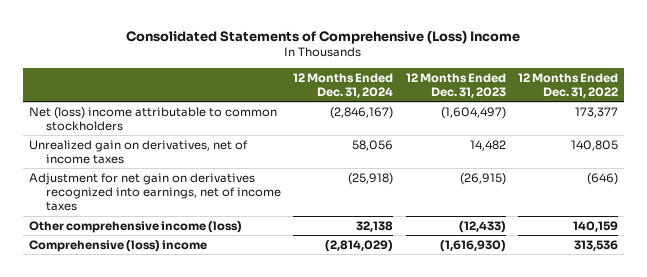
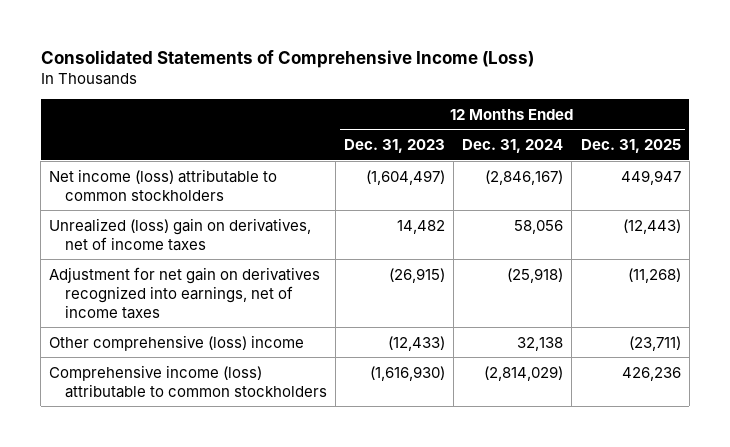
[126,29,521,44] Consolidated Statements of Comprehensive (Loss) Income -> [40,49,534,68] Consolidated Statements of Comprehensive Income (Loss)
[517,72,618,98] 12 Months Ended Dec. 31, 2022 -> none
none -> [580,139,681,154] Dec. 31, 2025
[28,106,277,131] Net (loss) income attributable to common stockholders -> [49,168,278,201] Net income (loss) attributable to common stockholders
[28,139,248,164] Unrealized gain on derivatives, net of income taxes -> [49,217,312,251] Unrealized (loss) gain on derivatives, net of income taxes
[28,220,242,233] Other comprehensive income (loss) -> [49,334,305,351] Other comprehensive (loss) income
[28,239,207,252] Comprehensive (loss) income -> [49,364,328,398] Comprehensive income (loss) attributable to common stockholders

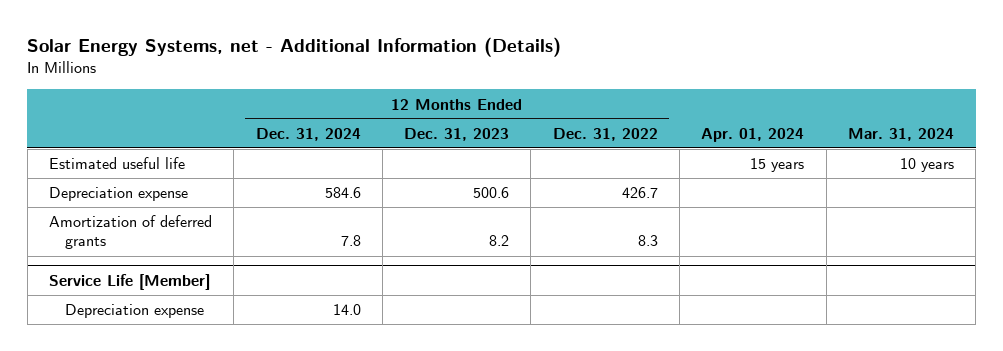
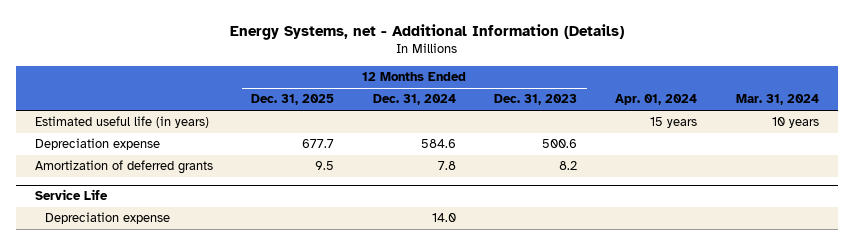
[27,36,562,57] Solar Energy Systems, net - Additional Information (Details) -> [229,23,624,40] Energy Systems, net - Additional Information (Details)
[552,127,658,141] Dec. 31, 2022 -> none
none -> [251,94,335,106] Dec. 31, 2025
[49,157,186,170] Estimated useful life -> [35,116,210,129] Estimated useful life (in years)
[49,273,211,290] Service Life [Member] -> [35,189,109,201] Service Life

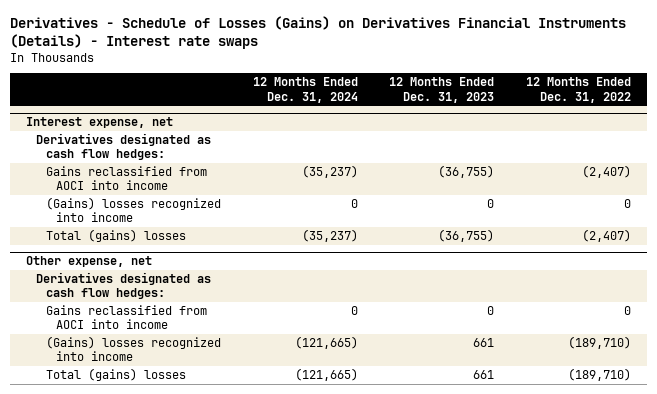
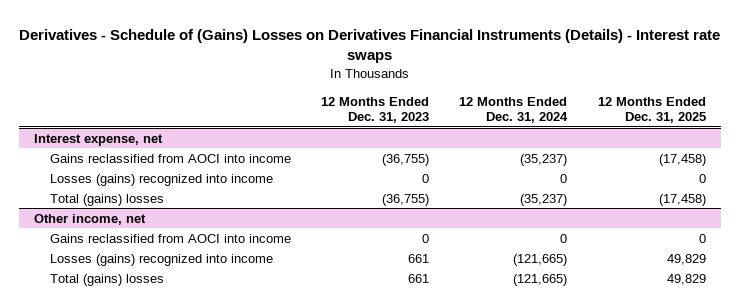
[10,16,627,50] Derivatives - Schedule of Losses (Gains) on Derivatives Financial Instruments (Details) - Interest rate swaps -> [19,28,721,64] Derivatives - Schedule of (Gains) Losses on Derivatives Financial Instruments (Details) - Interest rate swaps
[525,77,631,103] 12 Months Ended Dec. 31, 2022 -> none
none -> [597,96,706,124] 12 Months Ended Dec. 31, 2025
[36,133,212,161] Derivatives designated as cash flow hedges: -> none
[46,197,222,223] (Gains) losses recognized into income -> [49,173,273,186] Losses (gains) recognized into income
[36,272,212,300] Derivatives designated as cash flow hedges: -> none
[26,256,153,268] Other expense, net -> [34,213,147,225] Other income, net
[46,336,222,362] (Gains) losses recognized into income -> [49,253,273,266] Losses (gains) recognized into income

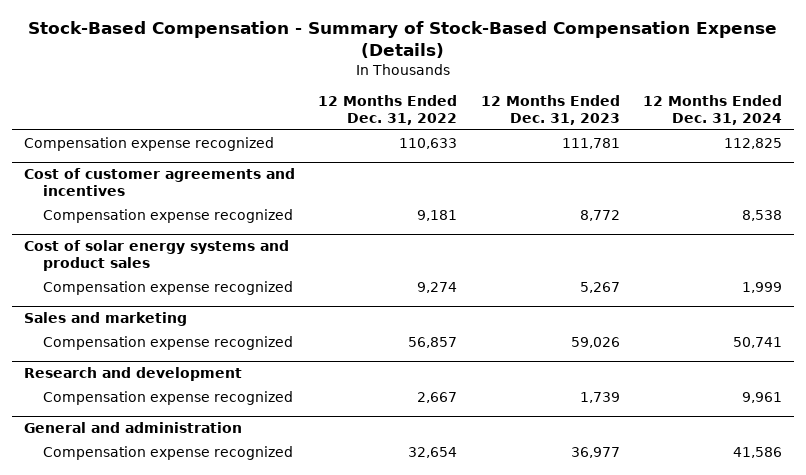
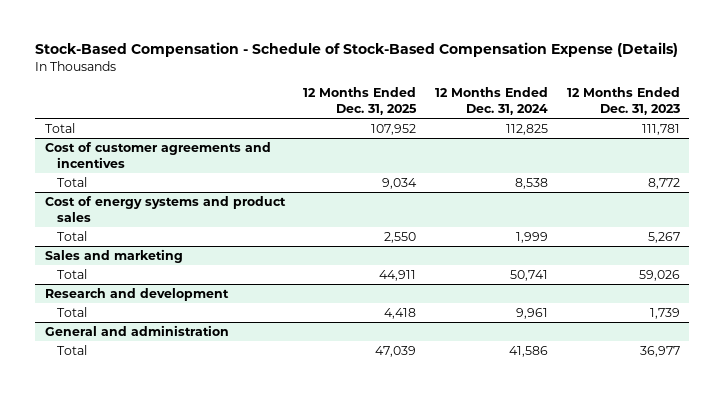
[28,21,778,59] Stock-Based Compensation - Summary of Stock-Based Compensation Expense (Details) -> [35,42,679,58] Stock-Based Compensation - Schedule of Stock-Based Compensation Expense (Details)
[318,95,458,126] 12 Months Ended Dec. 31, 2022 -> none
none -> [303,87,418,115] 12 Months Ended Dec. 31, 2025
[23,136,274,151] Compensation expense recognized -> [44,122,75,133] Total
[42,208,293,223] Compensation expense recognized -> [56,176,87,187] Total
[23,240,289,272] Cost of solar energy systems and product sales -> [44,195,286,222] Cost of energy systems and product sales
[42,280,293,295] Compensation expense recognized -> [56,230,87,241] Total
[42,335,293,350] Compensation expense recognized -> [56,268,87,279] Total
[42,390,293,405] Compensation expense recognized -> [56,306,87,317] Total
[42,445,293,460] Compensation expense recognized -> [56,344,87,355] Total

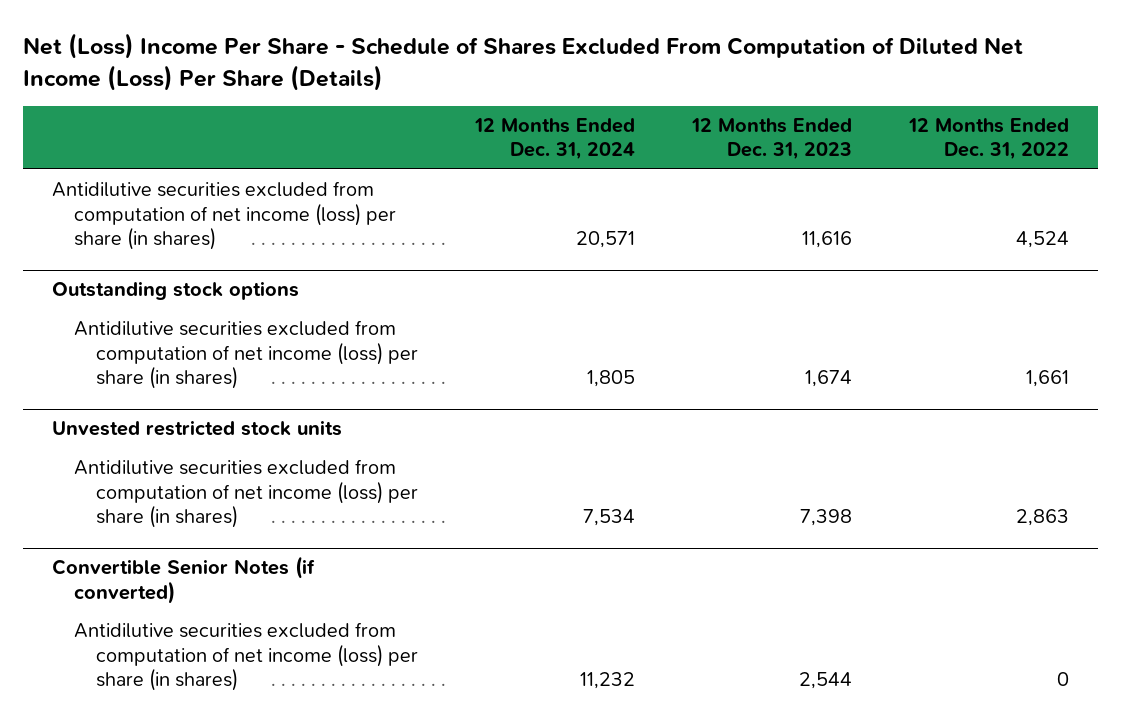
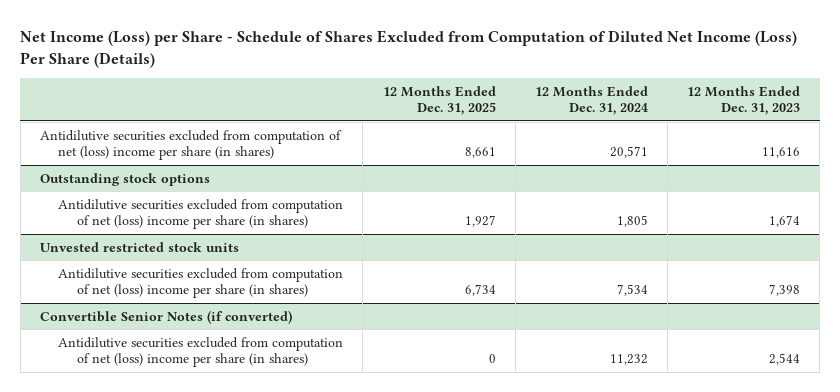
[23,33,1024,91] Net (Loss) Income Per Share - Schedule of Shares Excluded From Computation of Diluted Net Income (Loss) Per Share (Details) -> [20,29,798,68] Net Income (Loss) per Share - Schedule of Shares Excluded from Computation of Diluted Net Income (Loss) Per Share (Details)
[908,118,1070,161] 12 Months Ended Dec. 31, 2022 -> none
none -> [382,85,496,116] 12 Months Ended Dec. 31, 2025
[51,181,396,250] Antidilutive securities excluded from computation of net income (loss) per share (in shares) -> [39,129,342,161] Antidilutive securities excluded from computation of net (loss) income per share (in shares)
[73,320,418,389] Antidilutive securities excluded from computation of net income (loss) per share (in shares) -> [58,198,344,230] Antidilutive securities excluded from computation of net (loss) income per share (in shares)
[73,459,418,528] Antidilutive securities excluded from computation of net income (loss) per share (in shares) -> [58,267,344,299] Antidilutive securities excluded from computation of net (loss) income per share (in shares)
[73,622,418,691] Antidilutive securities excluded from computation of net income (loss) per share (in shares) -> [58,336,344,368] Antidilutive securities excluded from computation of net (loss) income per share (in shares)

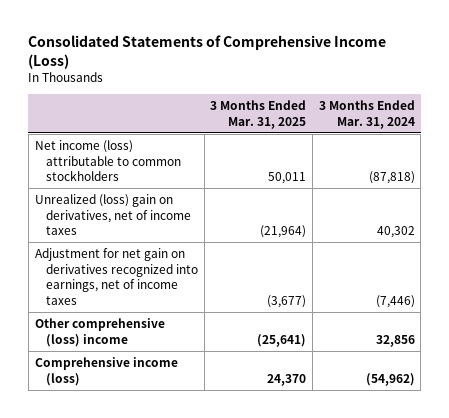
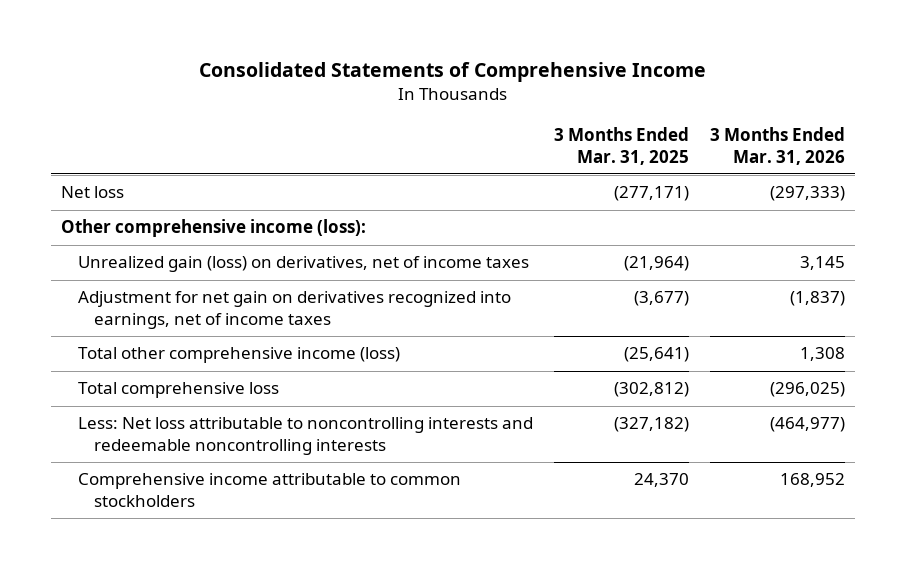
[28,35,387,69] Consolidated Statements of Comprehensive Income (Loss) -> [199,62,707,83] Consolidated Statements of Comprehensive Income
[318,99,415,129] 3 Months Ended Mar. 31, 2024 -> none
none -> [709,126,845,165] 3 Months Ended Mar. 31, 2026
[34,140,181,182] Net income (loss) attributable to common stockholders -> none
none -> [61,186,125,199] Net loss
none -> [61,219,367,238] Other comprehensive income (loss):
[34,194,191,236] Unrealized (loss) gain on derivatives, net of income taxes -> [77,256,529,273] Unrealized gain (loss) on derivatives, net of income taxes
[34,318,165,347] Other comprehensive (loss) income -> [77,347,400,364] Total other comprehensive income (loss)
none -> [77,382,279,399] Total comprehensive loss
none -> [77,417,533,456] Less: Net loss attributable to noncontrolling interests and redeemable noncontrolling interests
[34,357,178,386] Comprehensive income (loss) -> [77,473,461,508] Comprehensive income attributable to common stockholders

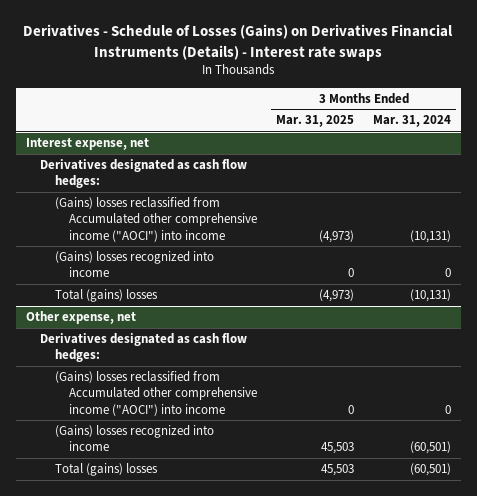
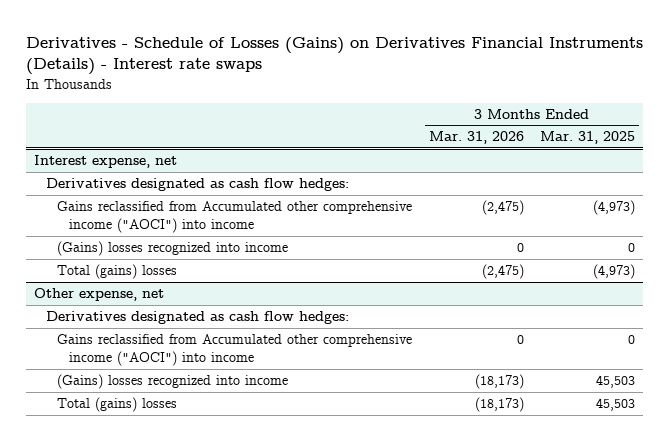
[373,115,452,128] Mar. 31, 2024 -> none
none -> [428,131,524,145] Mar. 31, 2026
[54,197,258,242] (Gains) losses reclassified from Accumulated other comprehensive income ("AOCI") into income -> [57,201,413,234] Gains reclassified from Accumulated other comprehensive income ("AOCI") into income
[54,371,258,416] (Gains) losses reclassified from Accumulated other comprehensive income ("AOCI") into income -> [57,334,413,367] Gains reclassified from Accumulated other comprehensive income ("AOCI") into income

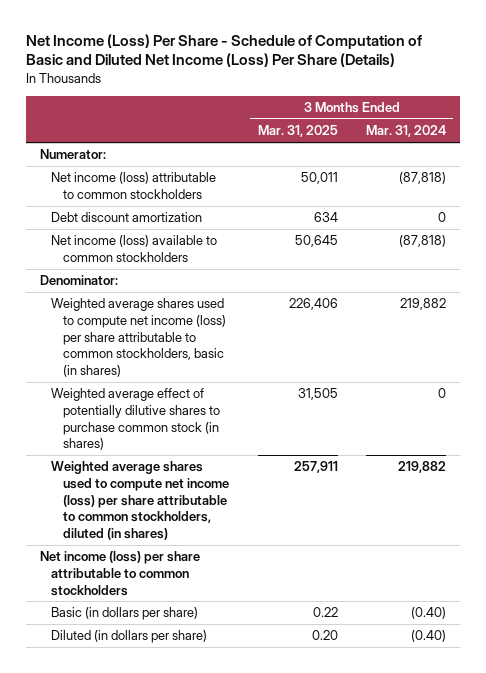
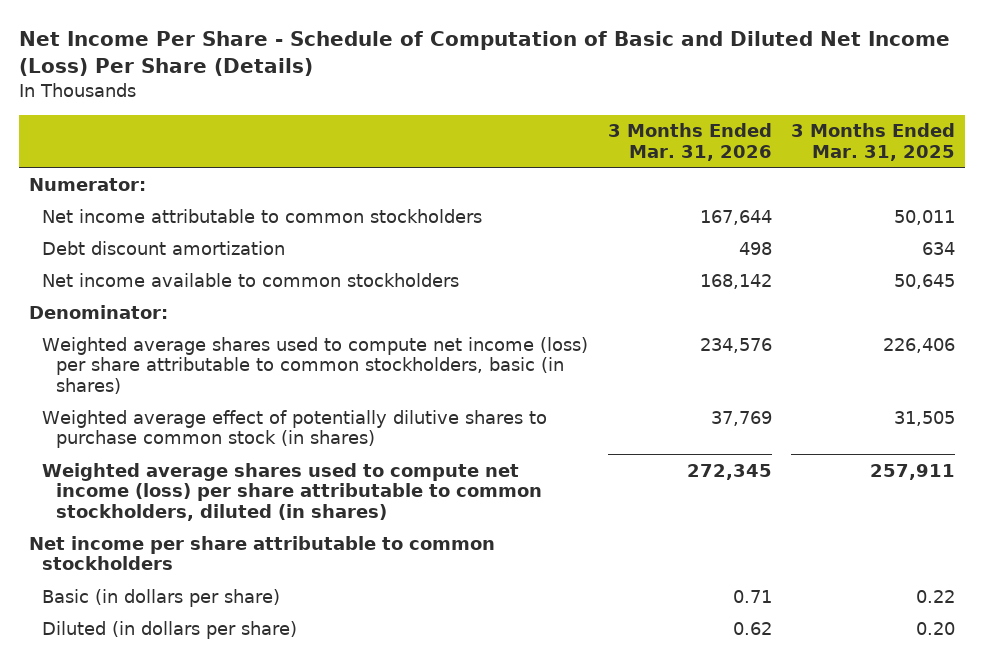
[25,33,422,68] Net Income (Loss) Per Share - Schedule of Computation of Basic and Diluted Net Income (Loss) Per Share (Details) -> [18,31,950,77] Net Income Per Share - Schedule of Computation of Basic and Diluted Net Income (Loss) Per Share (Details)
[365,125,446,138] Mar. 31, 2024 -> none
none -> [607,123,772,161] 3 Months Ended Mar. 31, 2026
[51,172,217,199] Net income (loss) attributable to common stockholders -> [42,208,483,223] Net income attributable to common stockholders
[51,235,218,262] Net income (loss) available to common stockholders -> [42,272,460,287] Net income available to common stockholders
[39,551,200,596] Net income (loss) per share attributable to common stockholders -> [28,535,495,571] Net income per share attributable to common stockholders

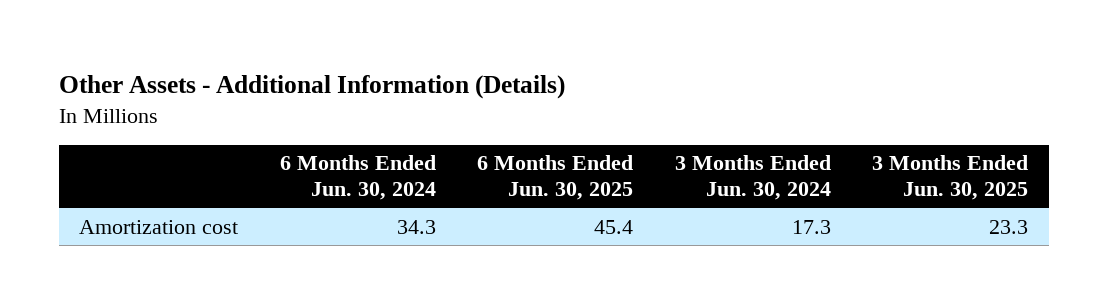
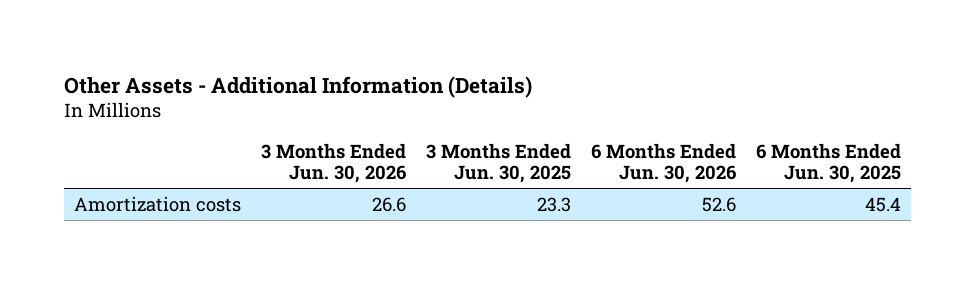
[279,155,436,200] 6 Months Ended Jun. 30, 2024 -> none
[674,155,831,200] 3 Months Ended Jun. 30, 2024 -> none
none -> [261,142,407,184] 3 Months Ended Jun. 30, 2026
none -> [591,142,737,184] 6 Months Ended Jun. 30, 2026
[79,219,239,234] Amortization cost -> [74,196,242,213] Amortization costs

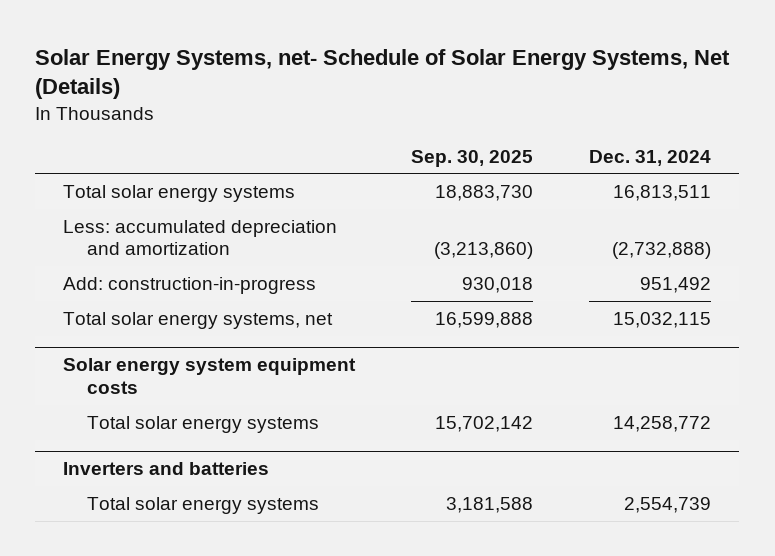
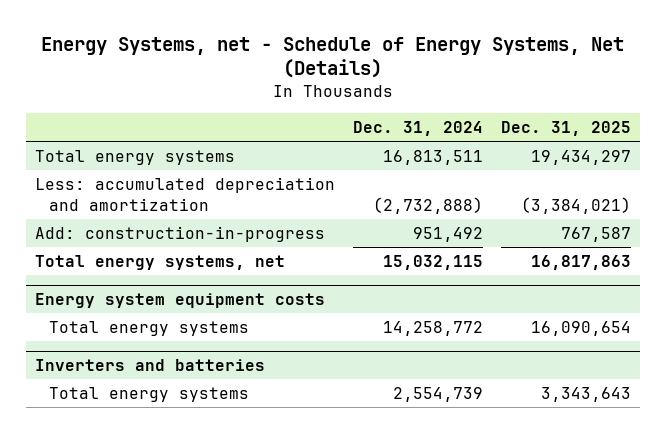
[35,48,731,100] Solar Energy Systems, net- Schedule of Solar Energy Systems, Net (Details) -> [40,36,624,79] Energy Systems, net - Schedule of Energy Systems, Net (Details)
[411,149,534,167] Sep. 30, 2025 -> none
none -> [500,121,631,137] Dec. 31, 2025
[63,184,296,202] Total solar energy systems -> [34,149,235,165] Total energy systems
[63,311,334,329] Total solar energy systems, net -> [34,254,285,270] Total energy systems, net
[63,358,357,394] Solar energy system equipment costs -> [34,293,325,309] Energy system equipment costs
[87,415,320,433] Total solar energy systems -> [48,320,249,336] Total energy systems
[87,496,320,514] Total solar energy systems -> [48,386,249,402] Total energy systems

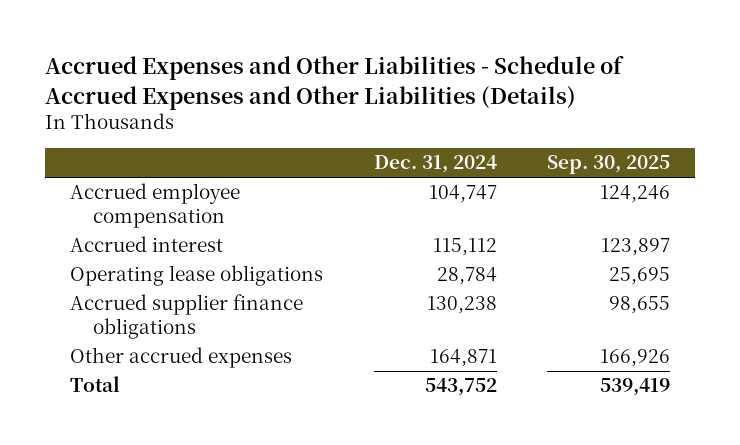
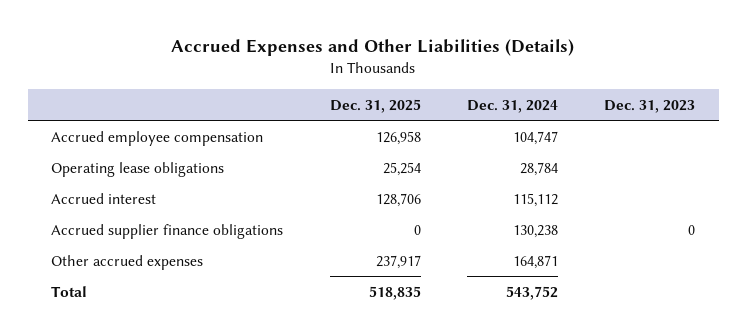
[45,56,625,110] Accrued Expenses and Other Liabilities - Schedule of Accrued Expenses and Other Liabilities (Details) -> [171,39,575,57] Accrued Expenses and Other Liabilities (Details)
[546,155,670,175] Sep. 30, 2025 -> none
none -> [329,98,421,113] Dec. 31, 2025
none -> [604,99,696,113] Dec. 31, 2023
[70,236,224,253] Accrued interest -> [51,192,157,204] Accrued interest

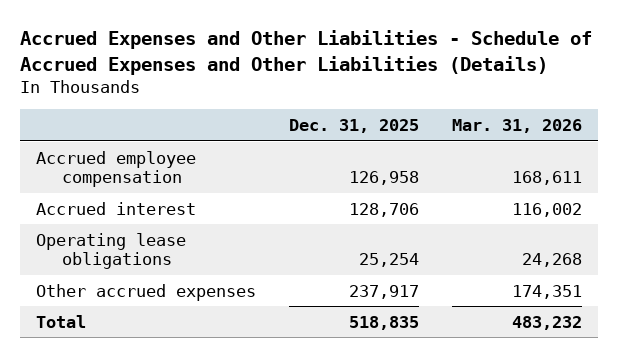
[171,39,575,57] Accrued Expenses and Other Liabilities (Details) -> [20,30,593,75] Accrued Expenses and Other Liabilities - Schedule of Accrued Expenses and Other Liabilities (Details)
[467,99,559,113] Dec. 31, 2024 -> none
[604,99,696,113] Dec. 31, 2023 -> none
none -> [451,118,582,133] Mar. 31, 2026
[51,223,284,239] Accrued supplier finance obligations -> none
[51,161,225,177] Operating lease obligations -> [36,232,187,270] Operating lease obligations

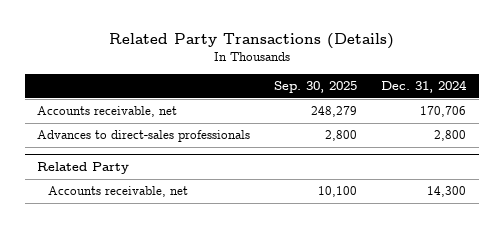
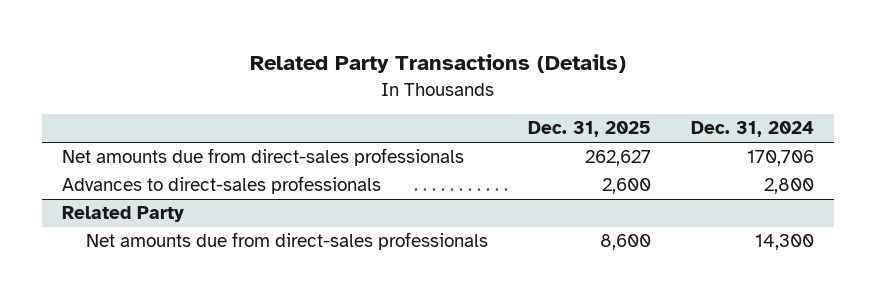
[274,80,358,93] Sep. 30, 2025 -> none
none -> [527,121,651,138] Dec. 31, 2025
[36,106,177,118] Accounts receivable, net -> [61,148,464,167] Net amounts due from direct-sales professionals
[48,186,189,198] Accounts receivable, net -> [85,232,488,251] Net amounts due from direct-sales professionals

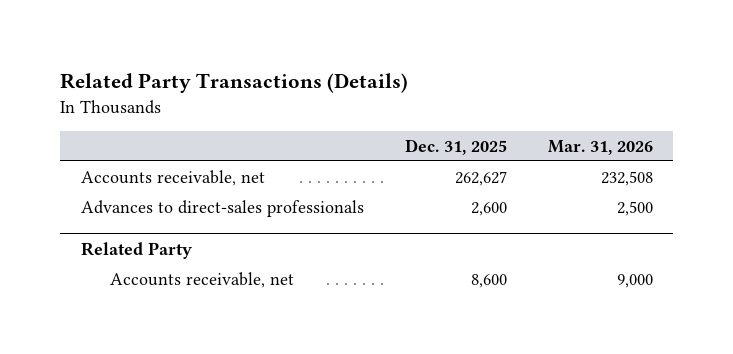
[690,121,814,138] Dec. 31, 2024 -> none
none -> [547,139,653,155] Mar. 31, 2026
[61,148,464,167] Net amounts due from direct-sales professionals -> [80,169,265,186] Accounts receivable, net
[85,232,488,251] Net amounts due from direct-sales professionals -> [109,271,294,288] Accounts receivable, net

